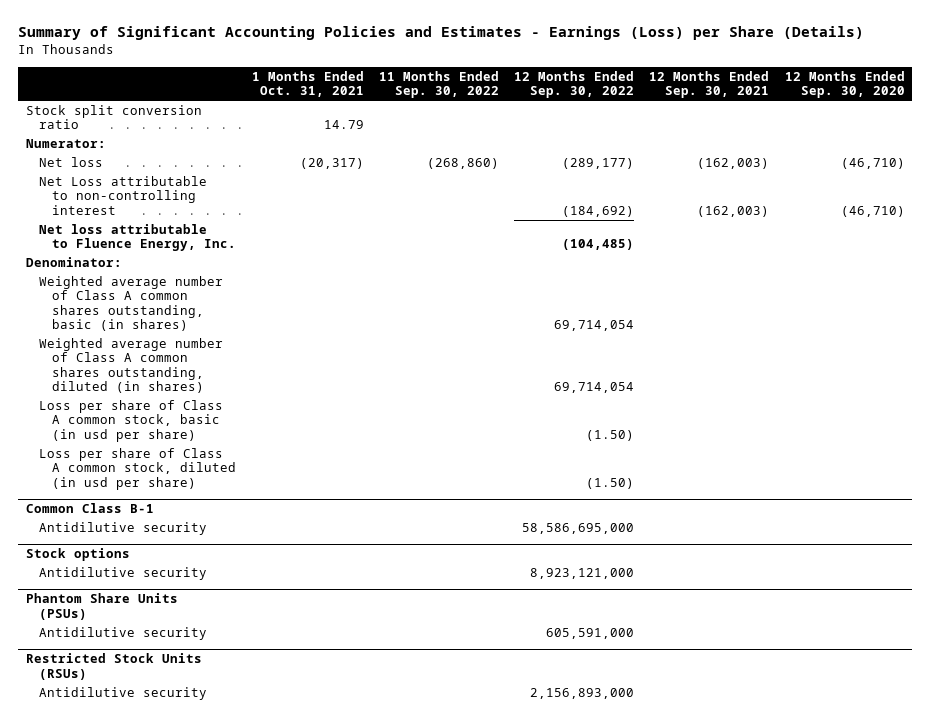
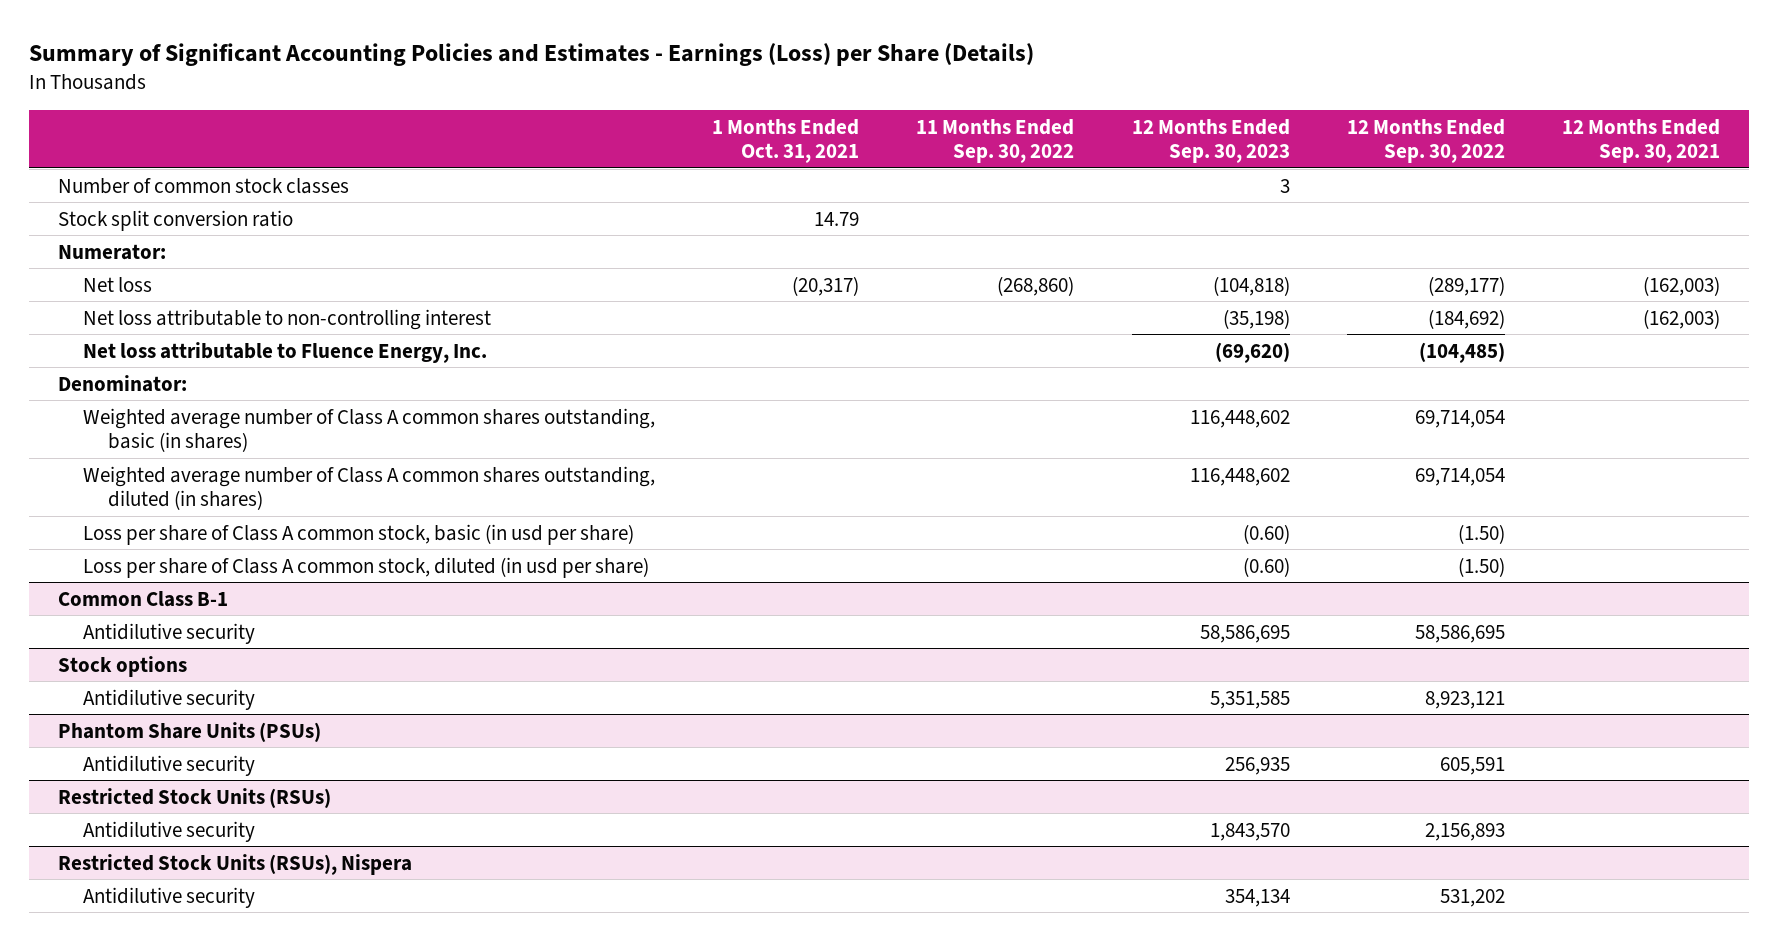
[784,70,905,99] 12 Months Ended Sep. 30, 2020 -> none
none -> [1131,118,1290,163] 12 Months Ended Sep. 30, 2023
none -> [57,177,349,194] Number of common stock classes
[39,176,208,215] Net Loss attributable to non-controlling interest -> [83,308,492,330] Net loss attributable to non-controlling interest
[522,523,635,535] 58,586,695,000 -> [1414,624,1505,643] 58,586,695
[530,568,635,580] 8,923,121,000 -> [1424,690,1505,709] 8,923,121
[546,628,635,640] 605,591,000 -> [1439,756,1505,775] 605,591
[530,688,635,700] 2,156,893,000 -> [1424,822,1505,841] 2,156,893
none -> [57,853,412,875] Restricted Stock Units (RSUs), Nispera
none -> [83,886,256,908] Antidilutive security

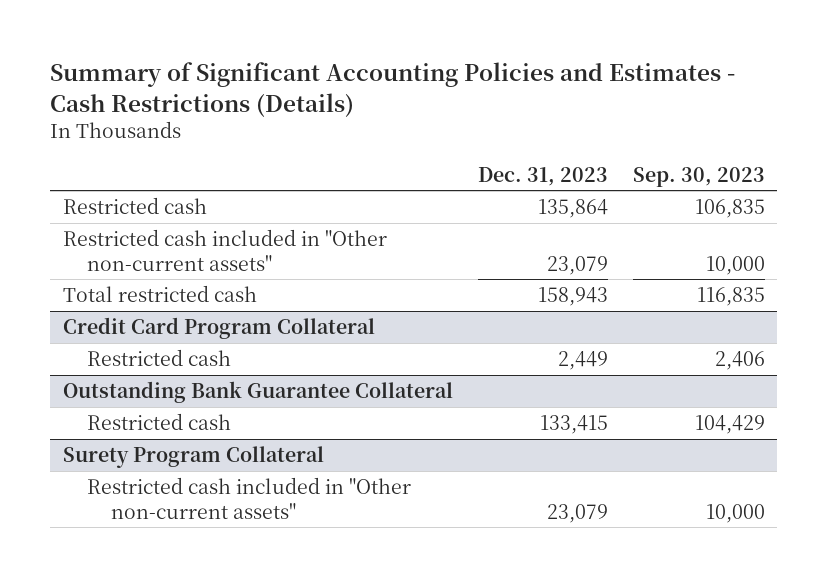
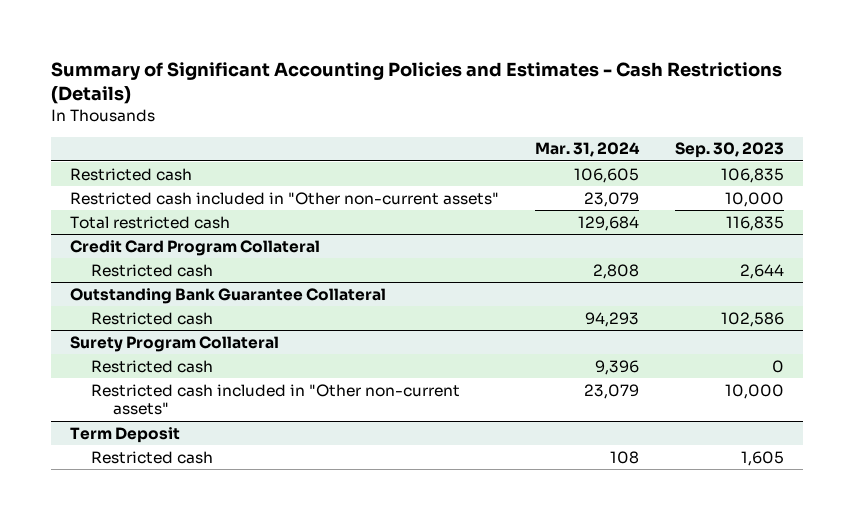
[477,166,608,186] Dec. 31, 2023 -> none
none -> [535,142,641,158] Mar. 31, 2024
[714,351,765,371] 2,406 -> [740,263,785,279] 2,644
[694,415,765,435] 104,429 -> [721,311,785,327] 102,586
none -> [91,359,214,373] Restricted cash
none -> [69,426,180,443] Term Deposit
none -> [91,450,214,464] Restricted cash

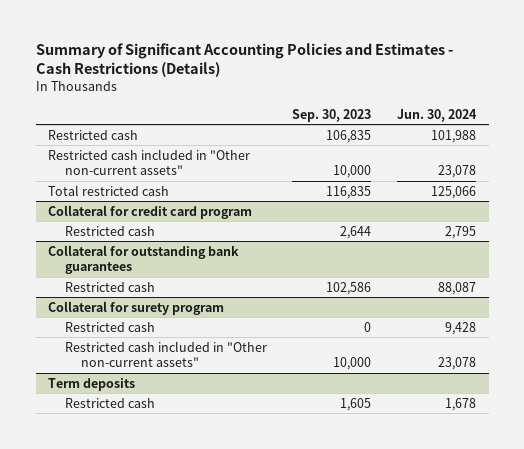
[535,142,641,158] Mar. 31, 2024 -> none
none -> [397,108,478,122] Jun. 30, 2024
[69,239,320,256] Credit Card Program Collateral -> [48,204,253,219] Collateral for credit card program
[69,287,386,304] Outstanding Bank Guarantee Collateral -> [48,244,240,274] Collateral for outstanding bank guarantees
[69,335,279,352] Surety Program Collateral -> [48,300,225,315] Collateral for surety program
[69,426,180,443] Term Deposit -> [48,377,136,391] Term deposits

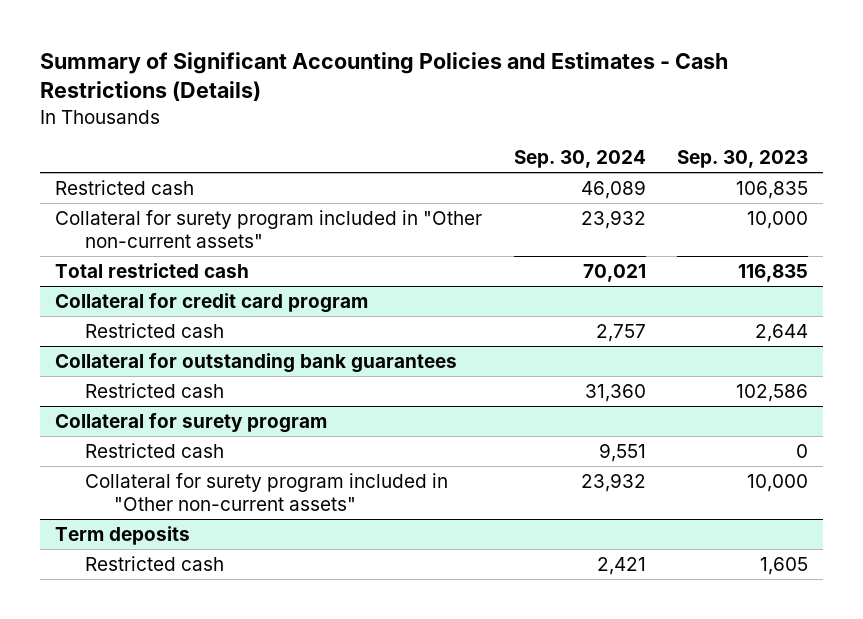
[397,108,478,122] Jun. 30, 2024 -> none
none -> [513,150,646,169] Sep. 30, 2024
[48,148,251,175] Restricted cash included in "Other non-current assets" -> [55,209,483,248] Collateral for surety program included in "Other non-current assets"
[64,340,267,367] Restricted cash included in "Other non-current assets" -> [84,472,448,511] Collateral for surety program included in "Other non-current assets"

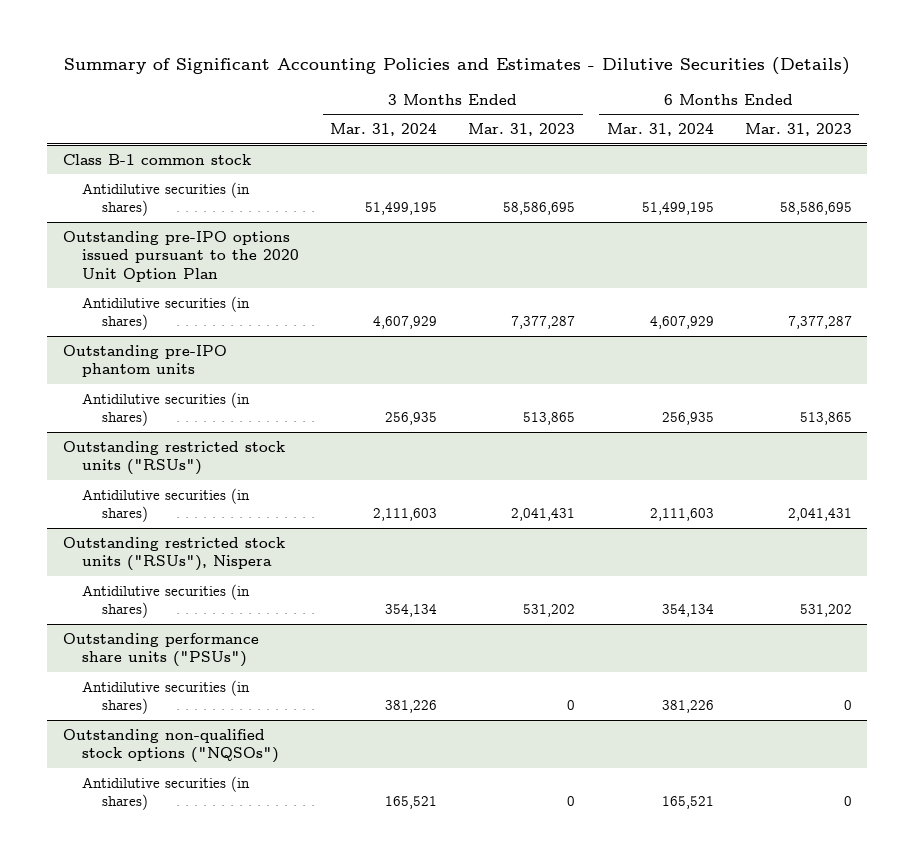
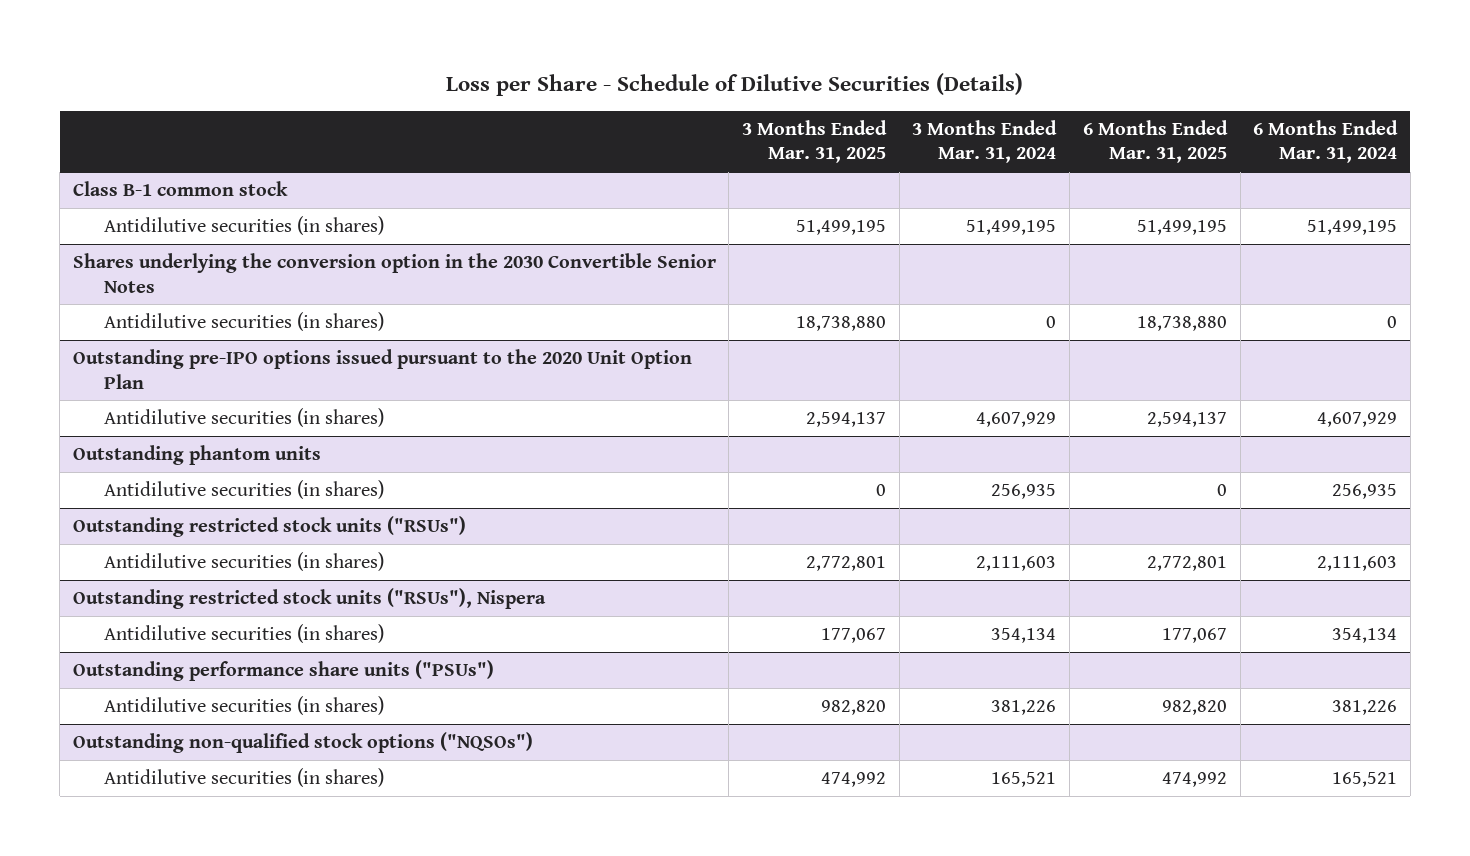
[64,57,851,76] Summary of Significant Accounting Policies and Estimates - Dilutive Securities (Details) -> [445,72,1023,96] Loss per Share - Schedule of Dilutive Securities (Details)
[468,122,576,136] Mar. 31, 2023 -> none
[744,122,852,136] Mar. 31, 2023 -> none
none -> [742,119,888,164] 3 Months Ended Mar. 31, 2025
none -> [1082,119,1228,164] 6 Months Ended Mar. 31, 2025
none -> [72,253,716,293] Shares underlying the conversion option in the 2030 Convertible Senior Notes
none -> [104,312,385,332] Antidilutive securities (in shares)
[62,344,227,378] Outstanding pre-IPO phantom units -> [72,445,321,466] Outstanding phantom units

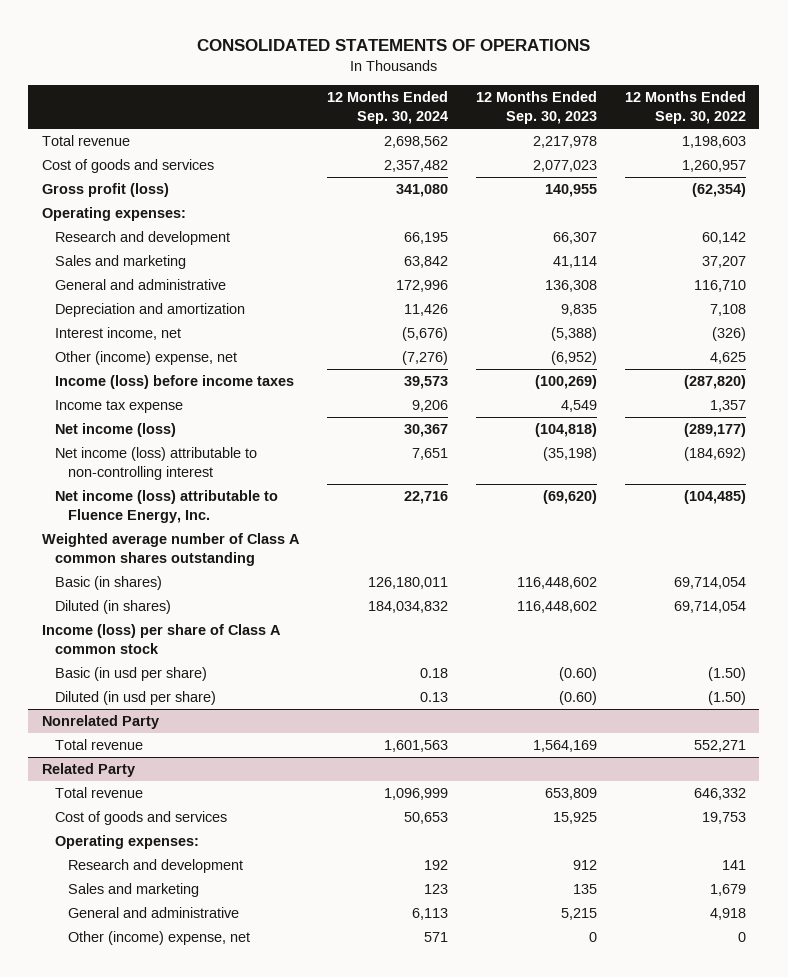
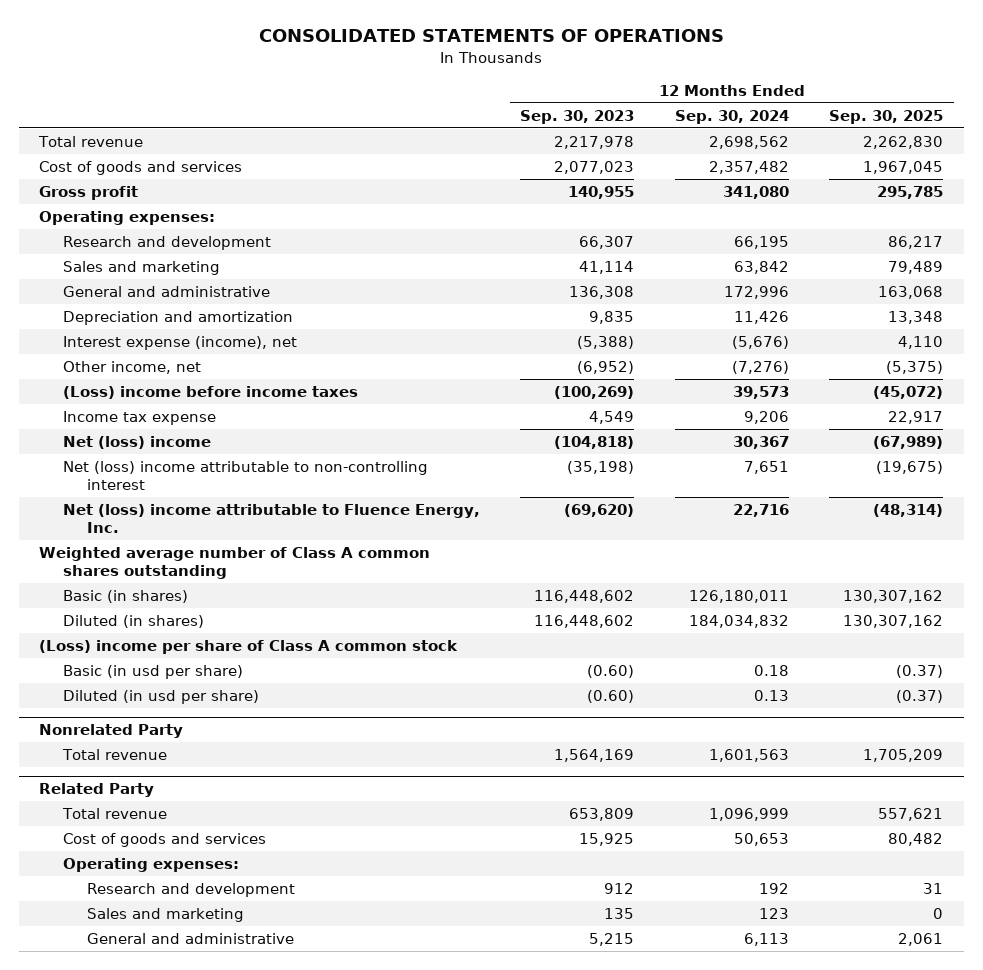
[624,91,746,125] 12 Months Ended Sep. 30, 2022 -> none
none -> [829,109,944,124] Sep. 30, 2025
[42,183,170,198] Gross profit (loss) -> [39,185,139,200] Gross profit
[55,327,182,341] Interest income, net -> [63,335,298,350] Interest expense (income), net
[55,351,238,366] Other (income) expense, net -> [63,360,202,374] Other income, net
[55,375,295,390] Income (loss) before income taxes -> [63,385,359,399] (Loss) income before income taxes
[55,423,177,438] Net income (loss) -> [63,435,212,449] Net (loss) income
[55,447,258,480] Net income (loss) attributable to non-controlling interest -> [63,460,429,491] Net (loss) income attributable to non-controlling interest
[55,490,279,523] Net income (loss) attributable to Fluence Energy, Inc. -> [63,503,481,534] Net (loss) income attributable to Fluence Energy, Inc.
[42,624,282,654] Income (loss) per share of Class A common stock -> [39,639,459,654] (Loss) income per share of Class A common stock
[68,931,251,946] Other (income) expense, net -> none

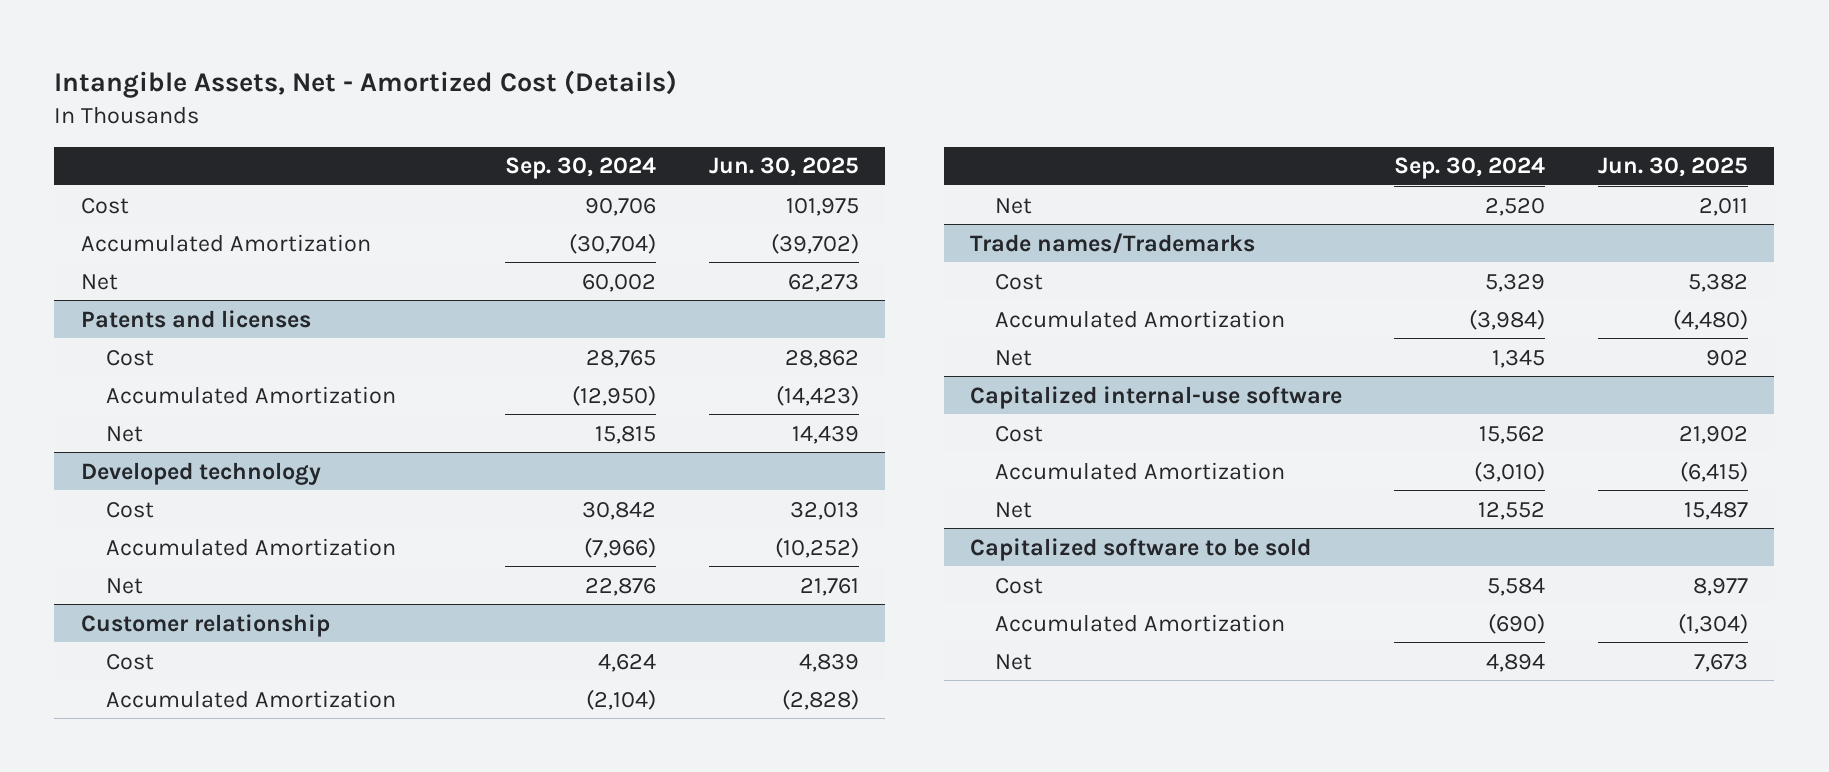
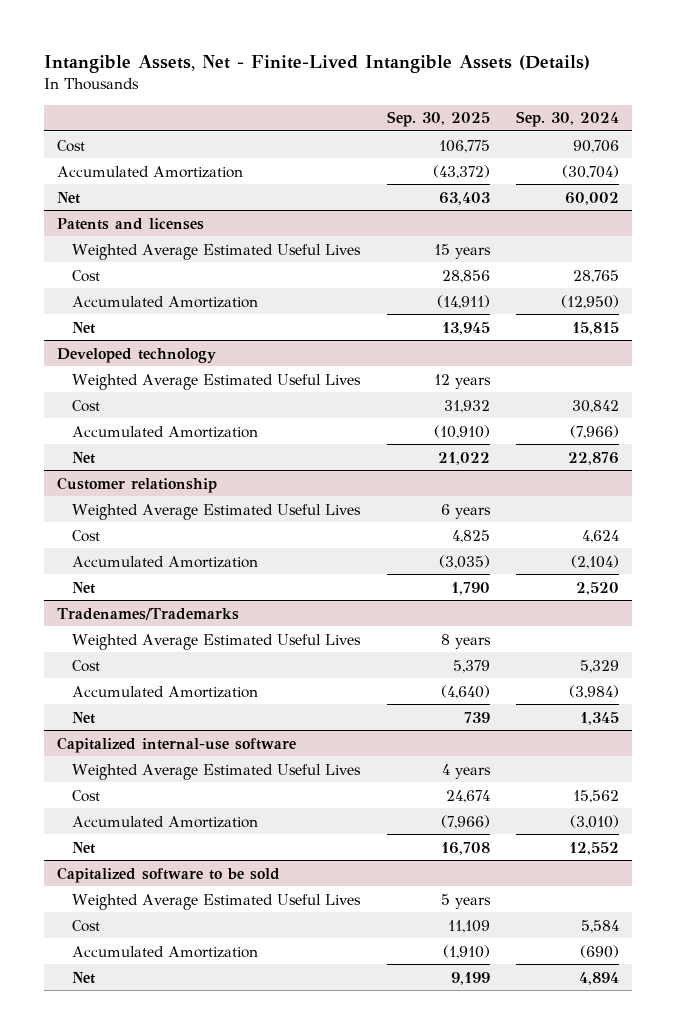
[54,70,678,99] Intangible Assets, Net - Amortized Cost (Details) -> [43,54,590,73] Intangible Assets, Net - Finite-Lived Intangible Assets (Details)
[708,157,859,178] Jun. 30, 2025 -> none
none -> [386,111,490,128] Sep. 30, 2025
none -> [72,243,362,260] Weighted Average Estimated Useful Lives
none -> [72,373,362,390] Weighted Average Estimated Useful Lives
none -> [72,503,362,520] Weighted Average Estimated Useful Lives
[970,232,1256,253] Trade names/Trademarks -> [56,607,239,620] Tradenames/Trademarks
none -> [72,633,362,650] Weighted Average Estimated Useful Lives
none -> [72,763,362,780] Weighted Average Estimated Useful Lives
none -> [72,893,362,910] Weighted Average Estimated Useful Lives

